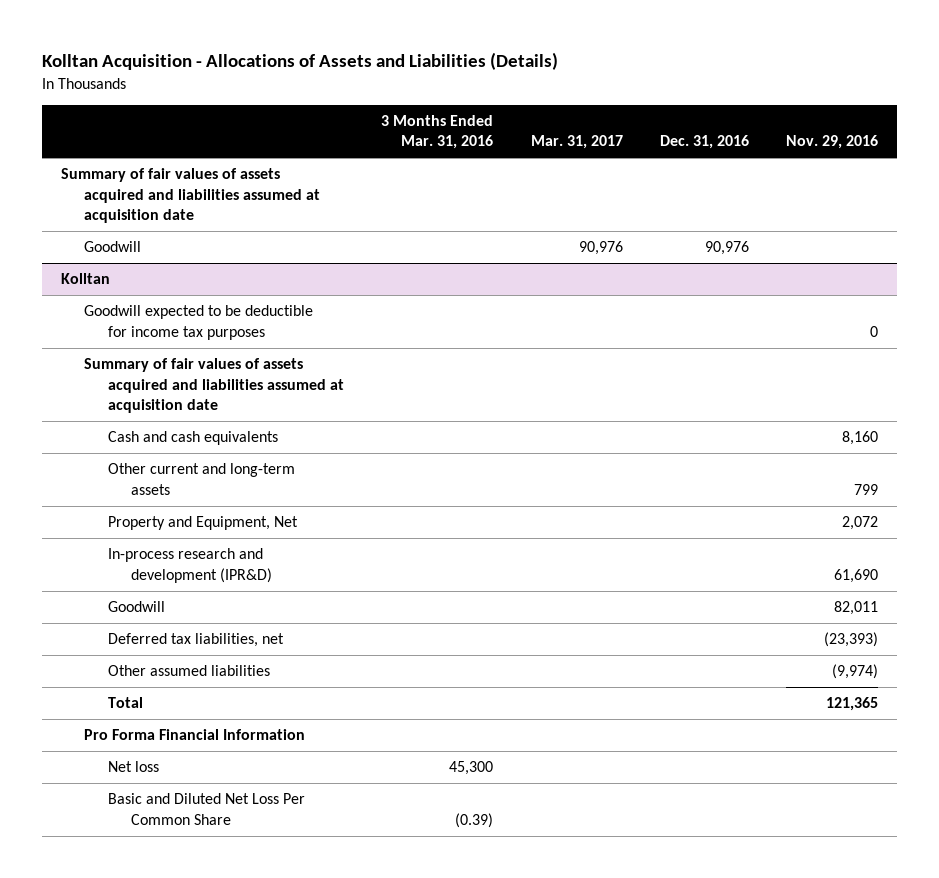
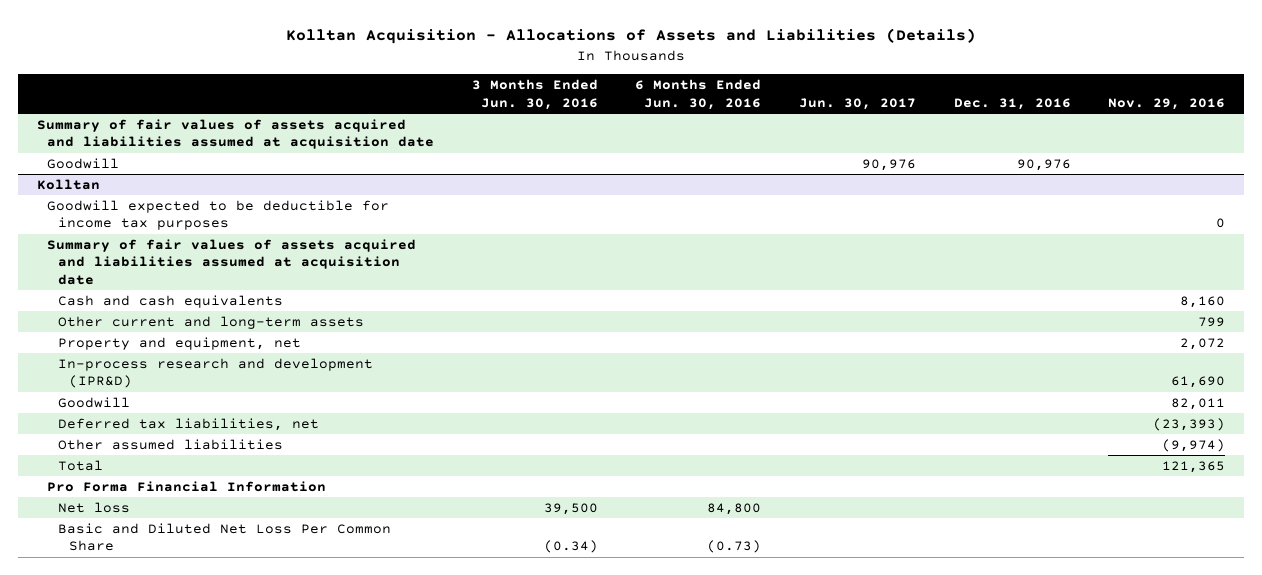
[381,114,494,150] 3 Months Ended Mar. 31, 2016 -> none
[530,135,623,150] Mar. 31, 2017 -> none
none -> [471,79,598,110] 3 Months Ended Jun. 30, 2016
none -> [635,79,762,110] 6 Months Ended Jun. 30, 2016
none -> [799,97,917,110] Jun. 30, 2017
[107,516,298,531] Property and Equipment, Net -> [58,336,302,350] Property and equipment, net

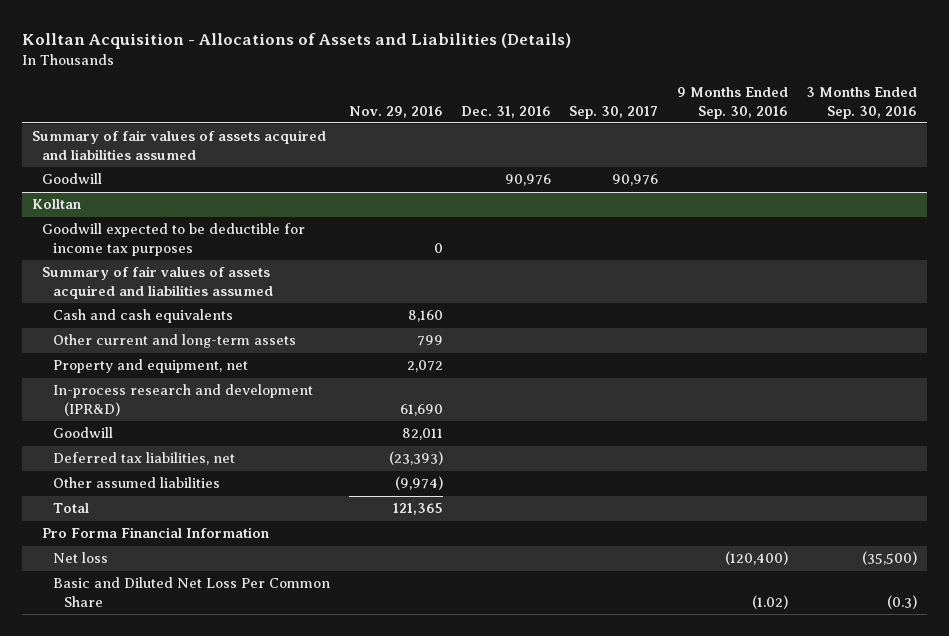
[471,79,598,110] 3 Months Ended Jun. 30, 2016 -> none
[635,79,762,110] 6 Months Ended Jun. 30, 2016 -> none
[799,97,917,110] Jun. 30, 2017 -> none
none -> [569,105,659,119] Sep. 30, 2017
none -> [676,87,788,119] 9 Months Ended Sep. 30, 2016
none -> [806,87,918,119] 3 Months Ended Sep. 30, 2016
[36,118,435,150] Summary of fair values of assets acquired and liabilities assumed at acquisition date -> [31,130,326,160] Summary of fair values of assets acquired and liabilities assumed
[47,238,417,285] Summary of fair values of assets acquired and liabilities assumed at acquisition date -> [42,266,274,299] Summary of fair values of assets acquired and liabilities assumed

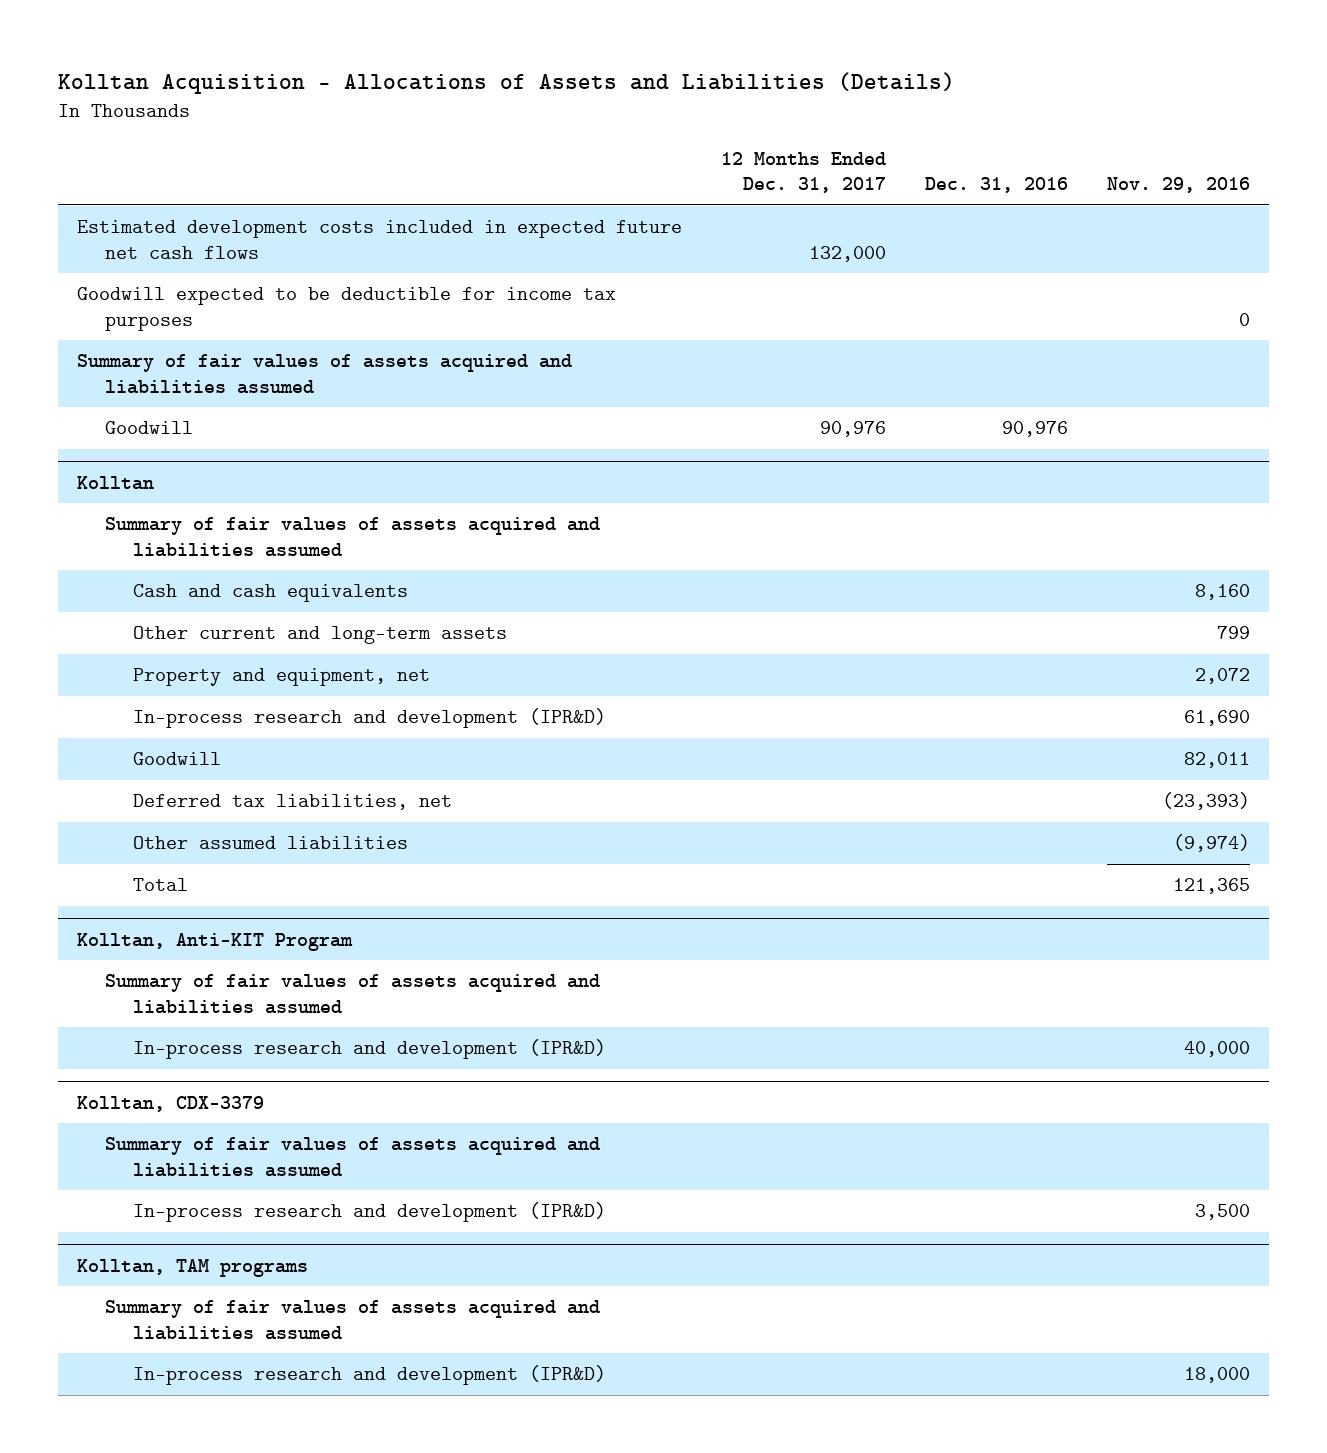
[569,105,659,119] Sep. 30, 2017 -> none
[676,87,788,119] 9 Months Ended Sep. 30, 2016 -> none
[806,87,918,119] 3 Months Ended Sep. 30, 2016 -> none
none -> [721,151,887,194] 12 Months Ended Dec. 31, 2017
none -> [77,220,683,259] Estimated development costs included in expected future net cash flows
none -> [77,287,617,331] Goodwill expected to be deductible for income tax purposes
[42,223,306,256] Goodwill expected to be deductible for income tax purposes -> none
[42,527,270,539] Pro Forma Financial Information -> none
[53,552,109,564] Net loss -> none
[53,577,331,607] Basic and Diluted Net Loss Per Common Share -> none
none -> [77,932,354,951] Kolltan, Anti-KIT Program
none -> [104,974,600,1014] Summary of fair values of assets acquired and liabilities assumed
none -> [132,1039,606,1060] In-process research and development (IPR&D)
none -> [77,1095,265,1112] Kolltan, CDX-3379
none -> [104,1137,600,1177] Summary of fair values of assets acquired and liabilities assumed
none -> [132,1202,606,1223] In-process research and development (IPR&D)
none -> [77,1258,309,1277] Kolltan, TAM programs
none -> [104,1300,600,1340] Summary of fair values of assets acquired and liabilities assumed
none -> [132,1365,606,1386] In-process research and development (IPR&D)

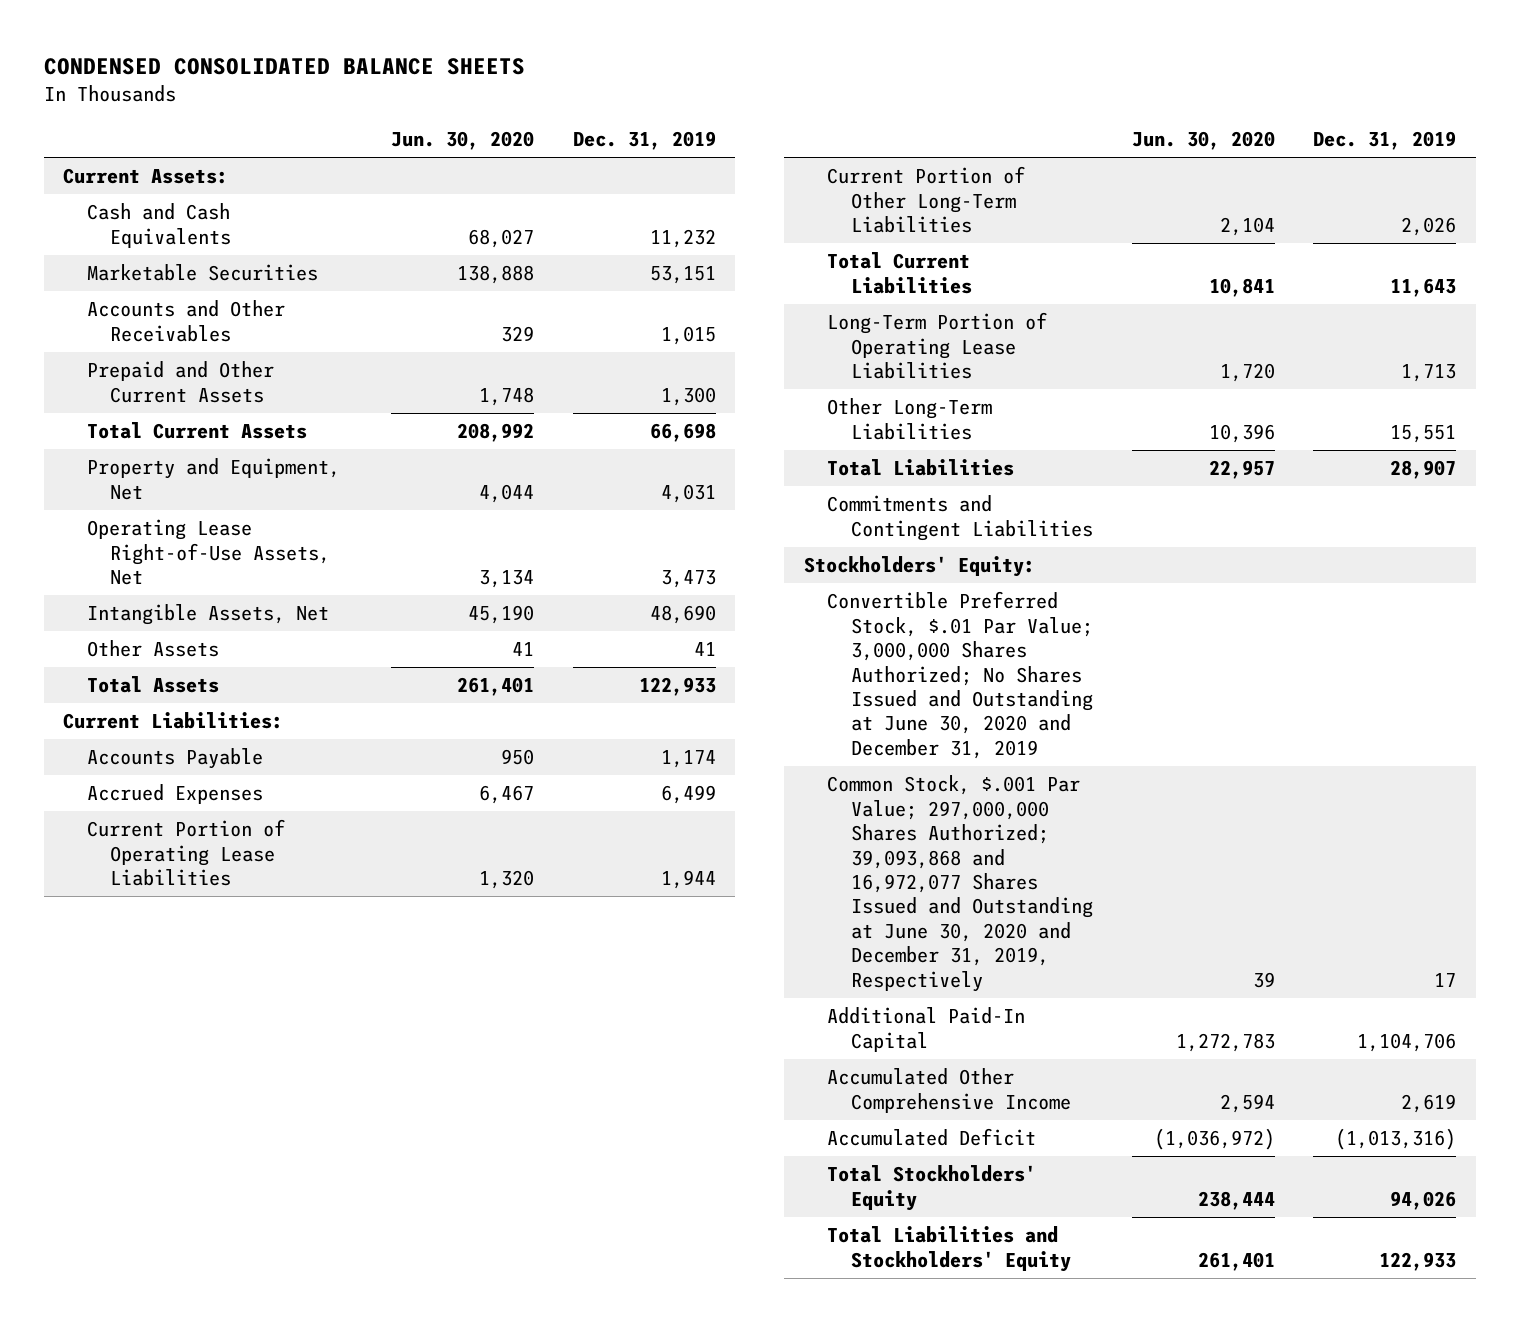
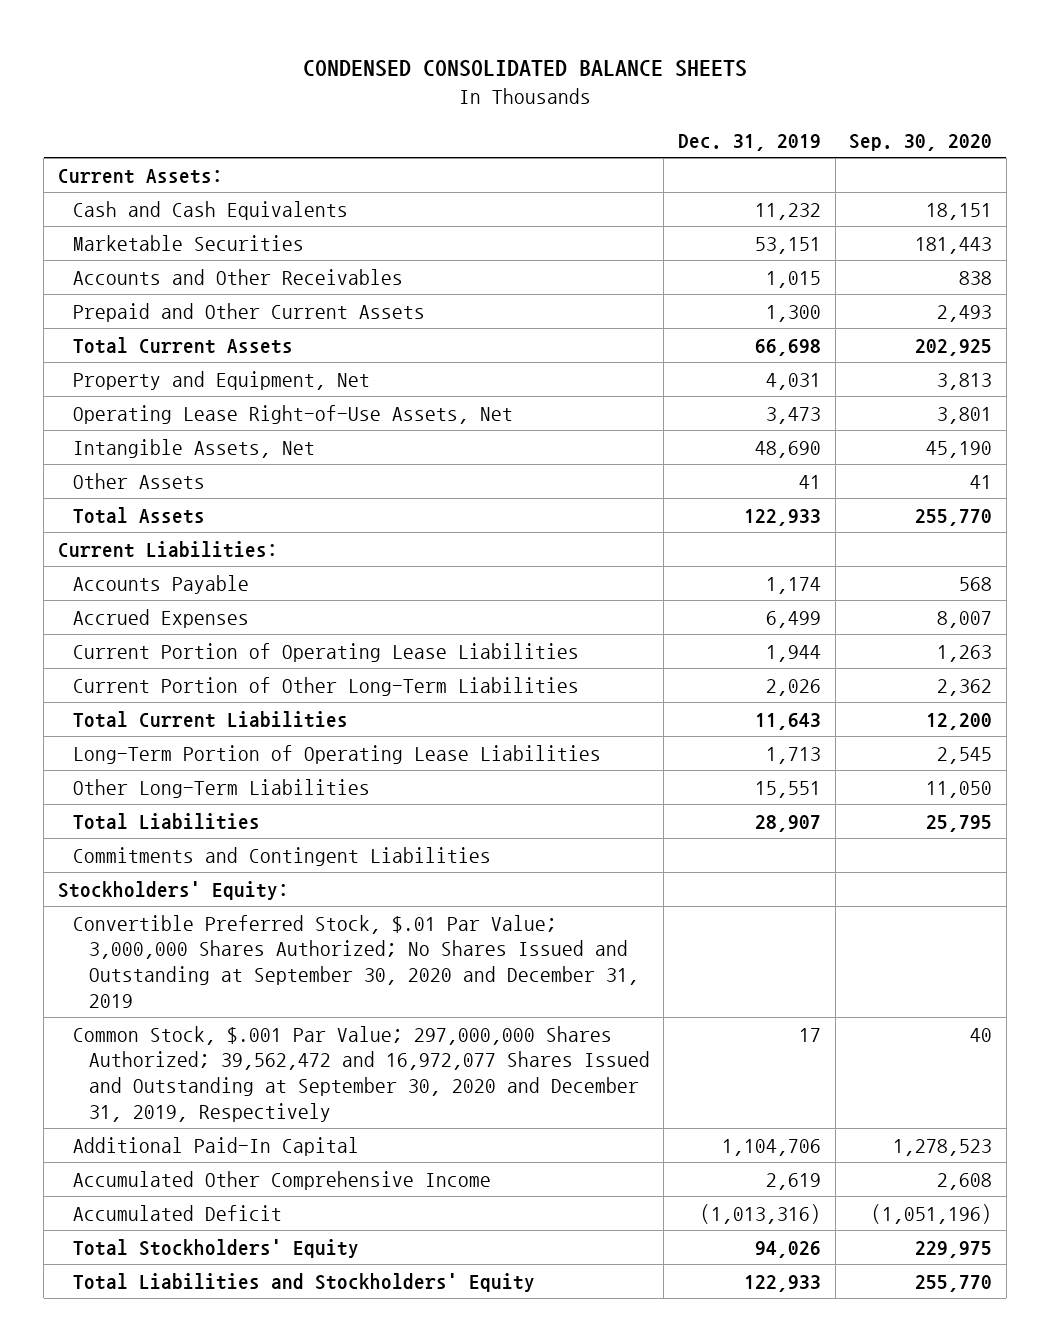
[390,131,534,151] Jun. 30, 2020 -> none
none -> [849,133,993,151] Sep. 30, 2020
[827,591,1093,759] Convertible Preferred Stock, $.01 Par Value; 3,000,000 Shares Authorized; No Shares Issued and Outstanding at June 30, 2020 and December 31, 2019 -> [73,914,639,1008] Convertible Preferred Stock, $.01 Par Value; 3,000,000 Shares Authorized; No Shares Issued and Outstanding at September 30, 2020 and December 31, 2019
[827,775,1093,992] Common Stock, $.001 Par Value; 297,000,000 Shares Authorized; 39,093,868 and 16,972,077 Shares Issued and Outstanding at June 30, 2020 and December 31, 2019, Respectively -> [73,1025,650,1122] Common Stock, $.001 Par Value; 297,000,000 Shares Authorized; 39,562,472 and 16,972,077 Shares Issued and Outstanding at September 30, 2020 and December 31, 2019, Respectively

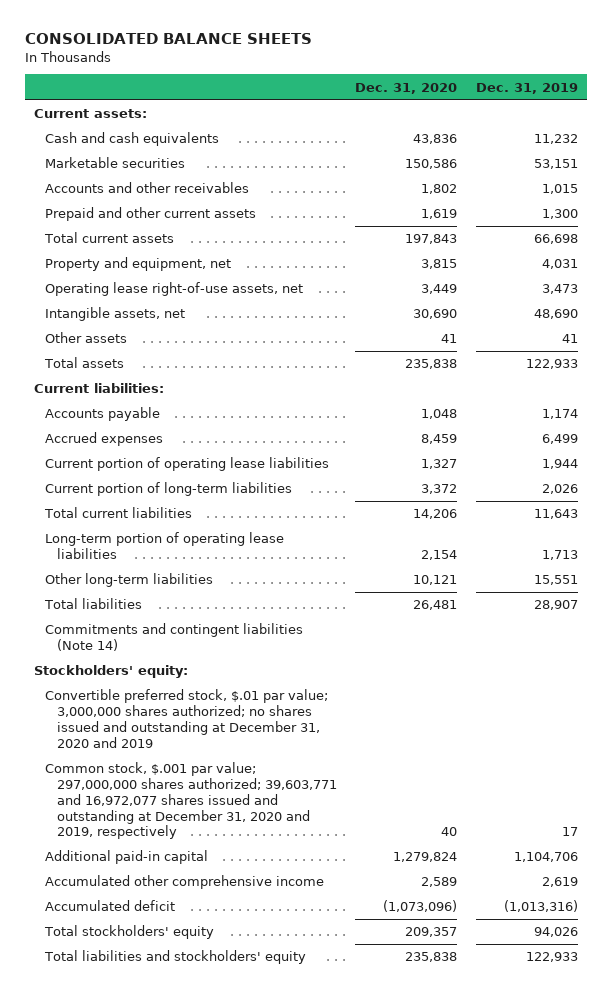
[303,60,748,78] CONDENSED CONSOLIDATED BALANCE SHEETS -> [24,33,312,45] CONSOLIDATED BALANCE SHEETS
[849,133,993,151] Sep. 30, 2020 -> none
none -> [355,82,458,94] Dec. 31, 2020
[58,168,224,184] Current Assets: -> [33,109,147,119] Current assets:
[73,200,349,220] Cash and Cash Equivalents -> [45,132,220,147] Cash and cash equivalents
[73,234,305,251] Marketable Securities -> [45,157,186,169] Marketable securities
[73,268,404,285] Accounts and Other Receivables -> [45,182,250,194] Accounts and other receivables
[73,302,426,322] Prepaid and Other Current Assets -> [45,207,257,222] Prepaid and other current assets
[73,336,294,354] Total Current Assets -> [44,232,175,244] Total current assets
[73,370,371,390] Property and Equipment, Net -> [45,257,232,272] Property and equipment, net
[73,404,514,424] Operating Lease Right-of-Use Assets, Net -> [45,282,304,297] Operating lease right-of-use assets, net
[73,438,316,458] Intangible Assets, Net -> [45,307,186,322] Intangible assets, net
[73,472,206,489] Other Assets -> [45,332,128,344] Other assets
[73,506,206,524] Total Assets -> [44,357,125,369] Total assets
[58,540,279,558] Current Liabilities: -> [33,383,164,394] Current liabilities:
[73,574,250,594] Accounts Payable -> [45,407,161,422] Accounts payable
[73,608,250,628] Accrued Expenses -> [45,432,164,447] Accrued expenses
[73,642,580,662] Current Portion of Operating Lease Liabilities -> [45,457,330,472] Current portion of operating lease liabilities
[73,676,580,696] Current Portion of Other Long-Term Liabilities -> [45,482,293,497] Current portion of long-term liabilities
[73,710,349,728] Total Current Liabilities -> [44,507,193,519] Total current liabilities
[73,744,602,764] Long-Term Portion of Operating Lease Liabilities -> [45,532,285,560] Long-term portion of operating lease liabilities
[73,778,371,798] Other Long-Term Liabilities -> [45,573,214,588] Other long-term liabilities
[73,812,261,830] Total Liabilities -> [44,598,143,610] Total liabilities
[73,846,492,866] Commitments and Contingent Liabilities -> [45,623,304,652] Commitments and contingent liabilities (Note 14)
[58,880,290,900] Stockholders' Equity: -> [33,665,188,679] Stockholders' equity:
[73,914,639,1008] Convertible Preferred Stock, $.01 Par Value; 3,000,000 Shares Authorized; No Shares Issued and Outstanding at September 30, 2020 and December 31, 2019 -> [45,689,329,748] Convertible preferred stock, $.01 par value; 3,000,000 shares authorized; no shares issued and outstanding at December 31, 2020 and 2019
[73,1025,650,1122] Common Stock, $.001 Par Value; 297,000,000 Shares Authorized; 39,562,472 and 16,972,077 Shares Issued and Outstanding at September 30, 2020 and December 31, 2019, Respectively -> [45,762,337,840] Common stock, $.001 par value; 297,000,000 shares authorized; 39,603,771 and 16,972,077 shares issued and outstanding at December 31, 2020 and 2019, respectively
[73,1136,360,1156] Additional Paid-In Capital -> [45,850,209,865] Additional paid-in capital
[73,1170,492,1190] Accumulated Other Comprehensive Income -> [45,875,325,890] Accumulated other comprehensive income
[73,1204,283,1221] Accumulated Deficit -> [45,900,176,912] Accumulated deficit
[73,1238,360,1258] Total Stockholders' Equity -> [44,925,215,940] Total stockholders' equity
[73,1272,536,1292] Total Liabilities and Stockholders' Equity -> [44,950,307,965] Total liabilities and stockholders' equity

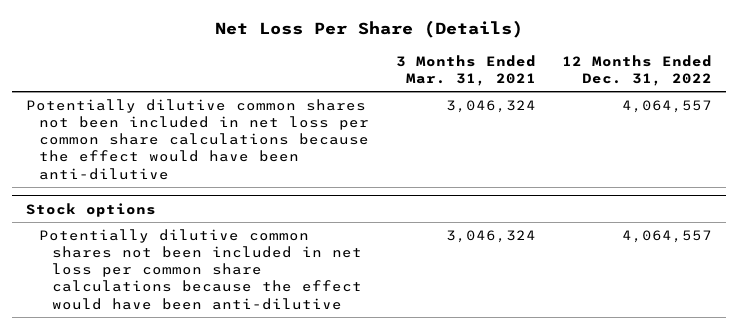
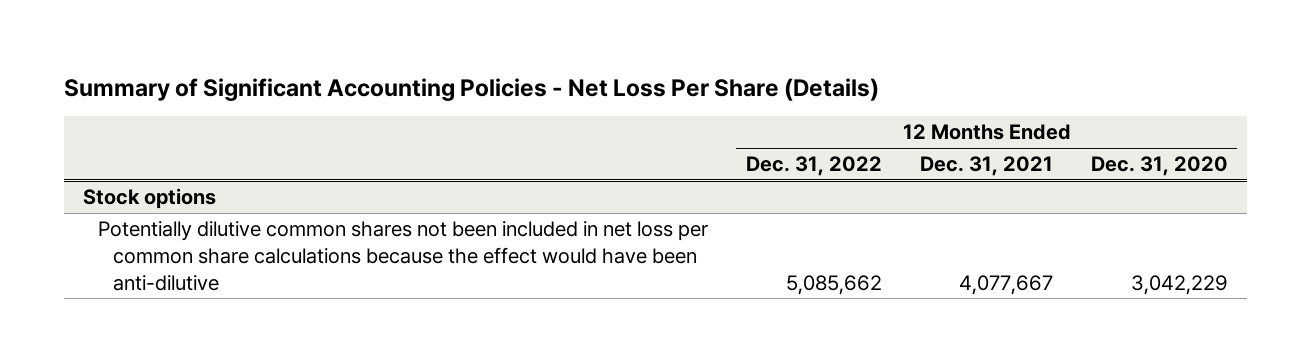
[215,19,524,38] Net Loss Per Share (Details) -> [63,77,879,101] Summary of Significant Accounting Policies - Net Loss Per Share (Details)
[395,54,536,86] 3 Months Ended Mar. 31, 2021 -> none
none -> [919,156,1053,177] Dec. 31, 2021
none -> [1090,156,1228,177] Dec. 31, 2020
[25,99,370,180] Potentially dilutive common shares not been included in net loss per common share calculations because the effect would have been anti-dilutive -> none
[622,230,713,244] 4,064,557 -> [785,274,882,295] 5,085,662

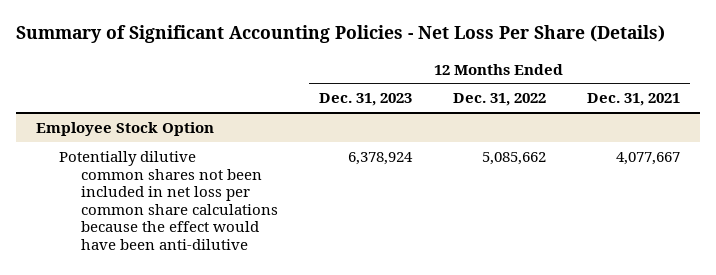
[1090,156,1228,177] Dec. 31, 2020 -> none
none -> [318,93,412,107] Dec. 31, 2023
[82,188,216,210] Stock options -> [36,121,215,136] Employee Stock Option

